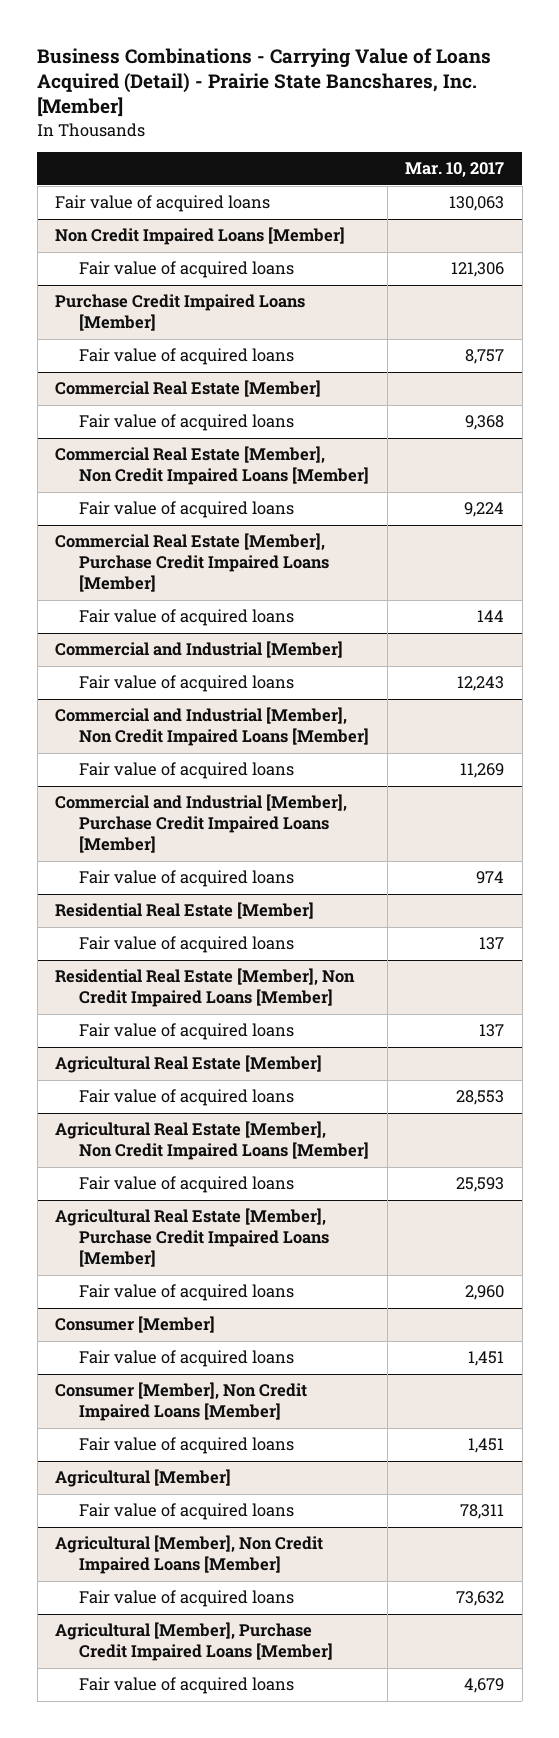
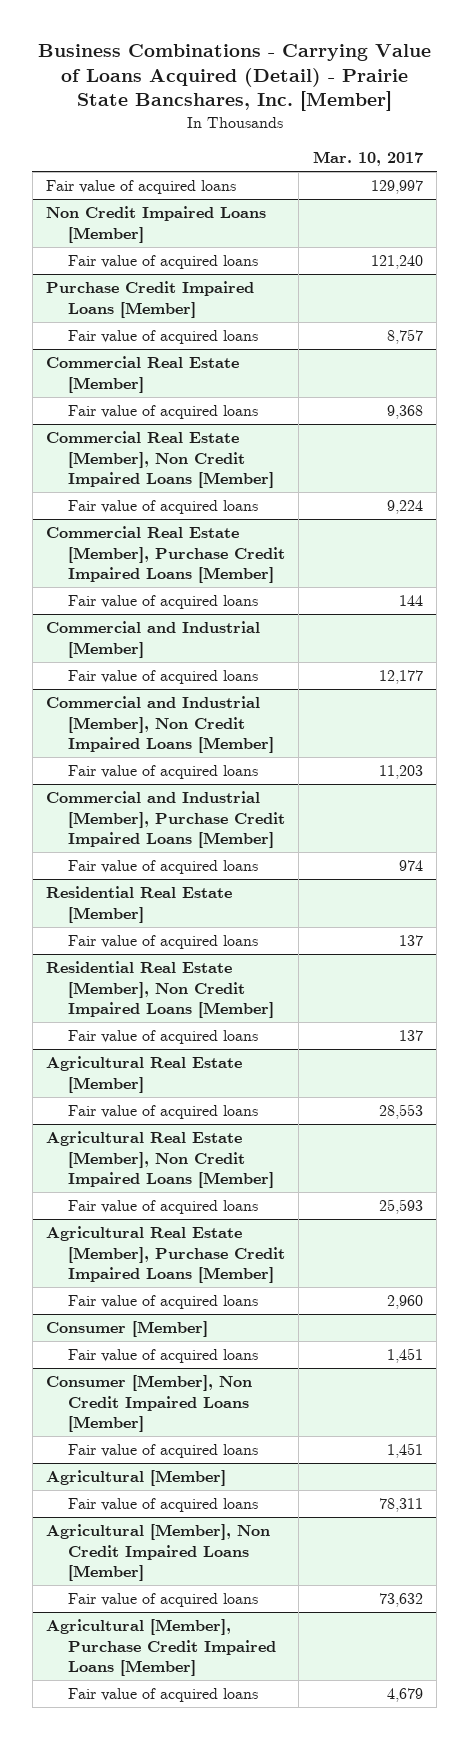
[449,196,505,212] 130,063 -> [370,180,423,195] 129,997
[451,262,505,278] 121,306 -> [370,255,423,270] 121,240
[457,676,505,692] 12,243 -> [378,670,423,685] 12,177
[460,763,505,779] 11,269 -> [378,765,423,780] 11,203

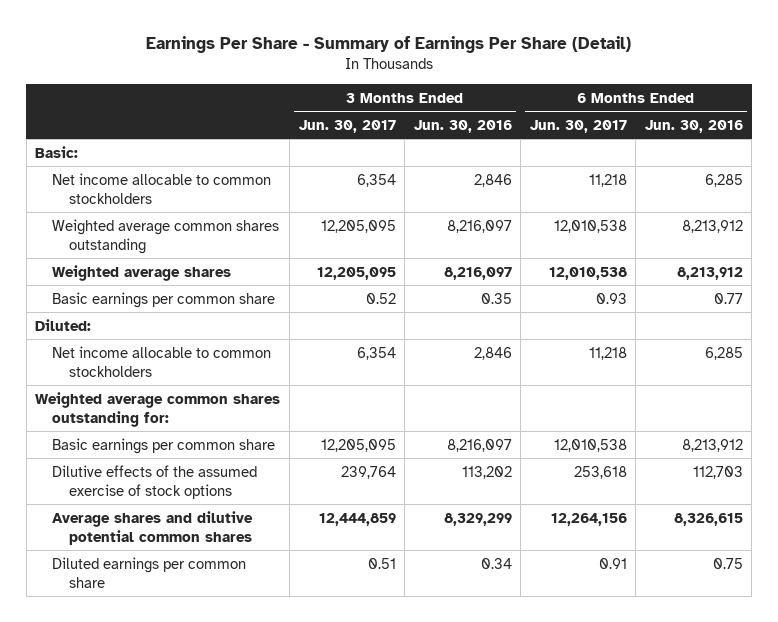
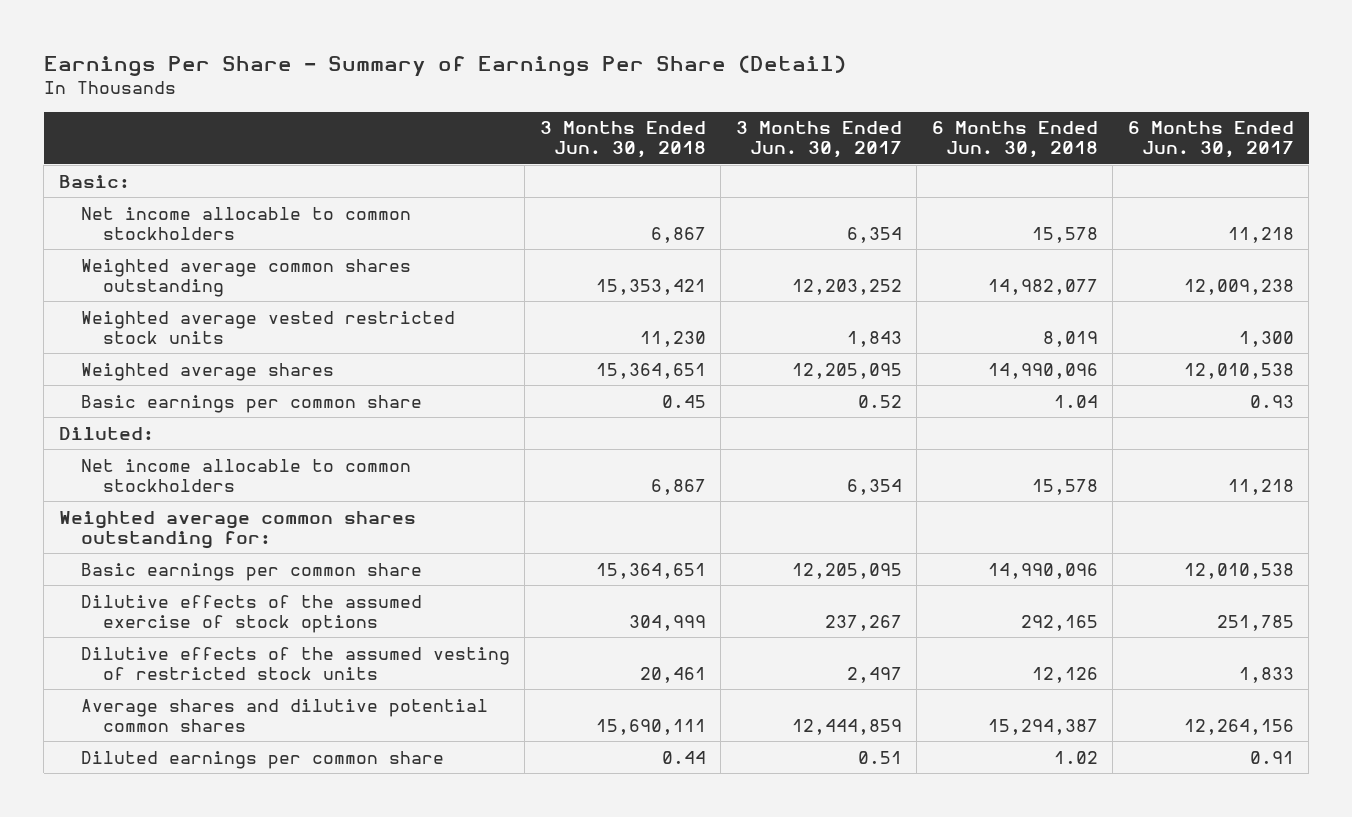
[413,119,512,133] Jun. 30, 2016 -> none
[644,119,743,133] Jun. 30, 2016 -> none
none -> [539,121,706,159] 3 Months Ended Jun. 30, 2018
none -> [931,121,1098,159] 6 Months Ended Jun. 30, 2018
[320,219,396,233] 12,205,095 -> [791,278,902,295] 12,203,252
[553,219,627,233] 12,010,538 -> [1183,278,1294,295] 12,009,238
none -> [80,310,455,344] Weighted average vested restricted stock units
[340,465,396,479] 239,764 -> [824,614,902,631] 237,267
[573,465,627,479] 253,618 -> [1216,614,1294,631] 251,785
none -> [80,646,510,680] Dilutive effects of the assumed vesting of restricted stock units

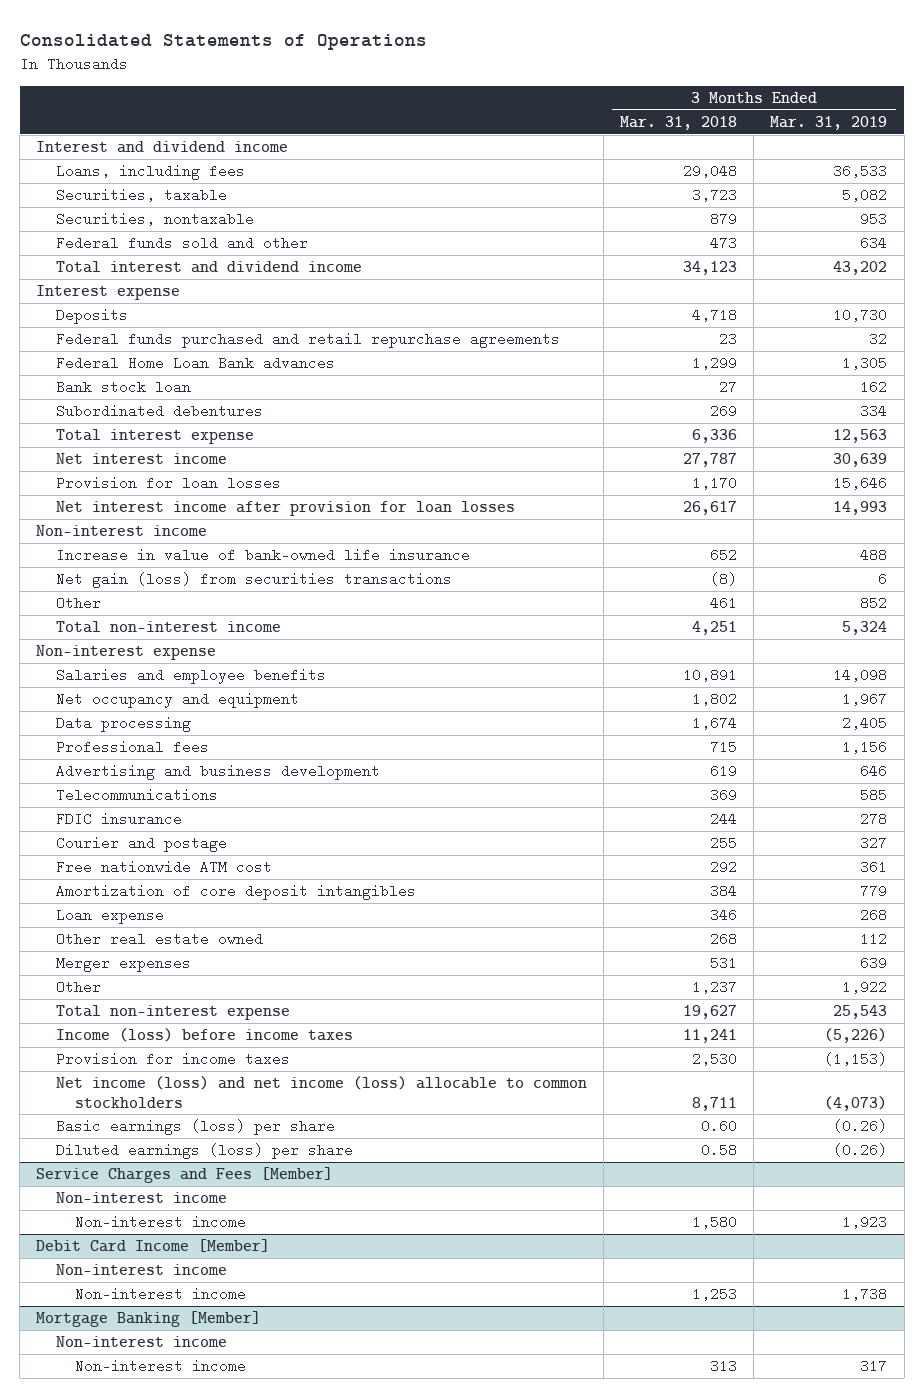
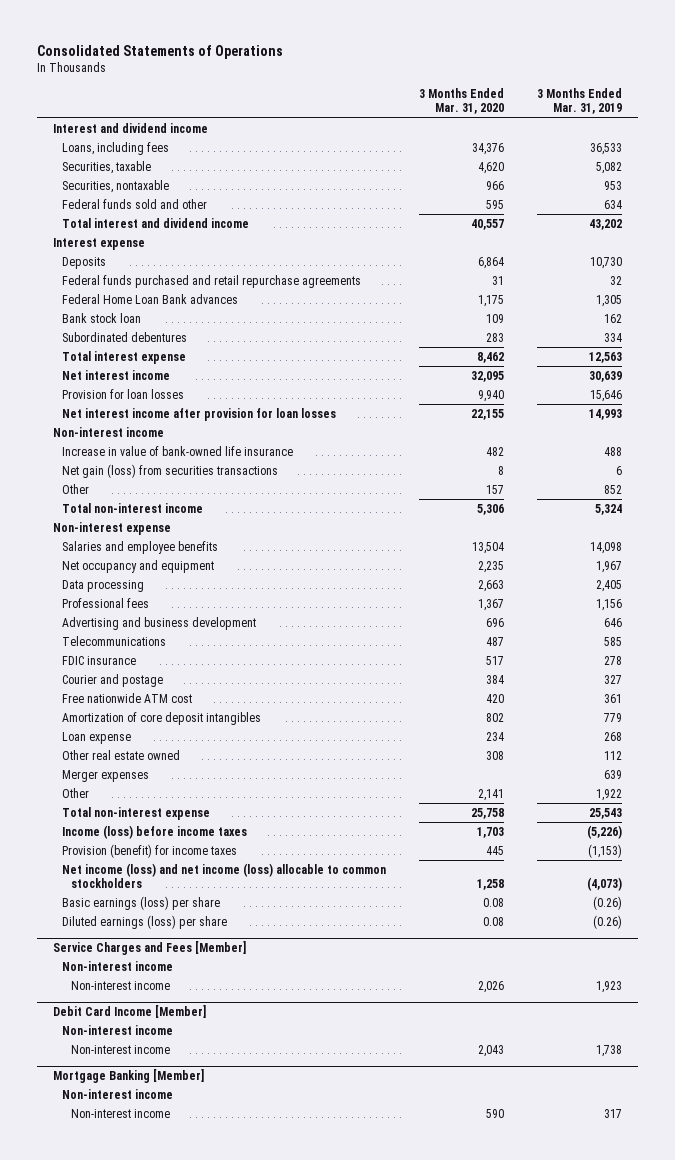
[620,116,738,131] Mar. 31, 2018 -> none
none -> [418,88,504,115] 3 Months Ended Mar. 31, 2020
[55,1052,290,1067] Provision for income taxes -> [61,843,237,858] Provision (benefit) for income taxes

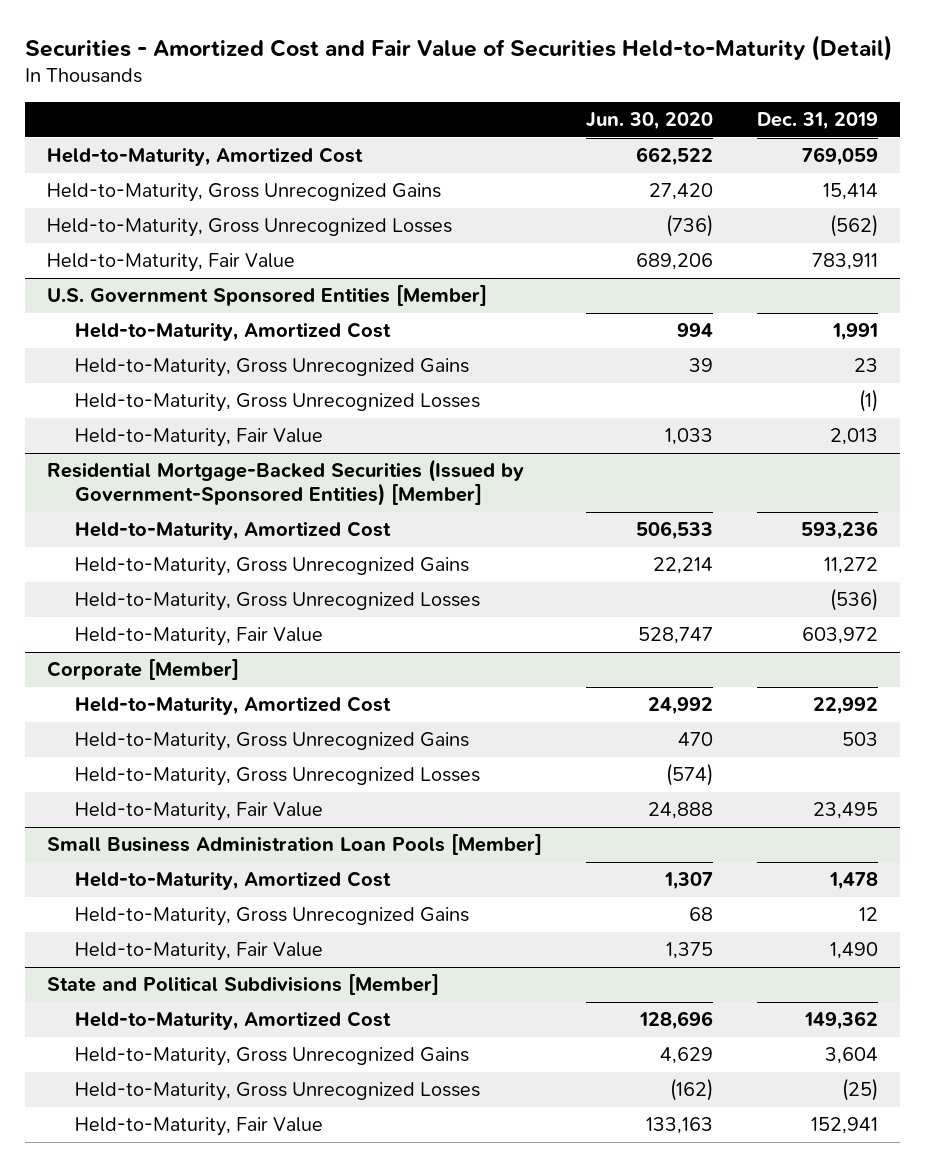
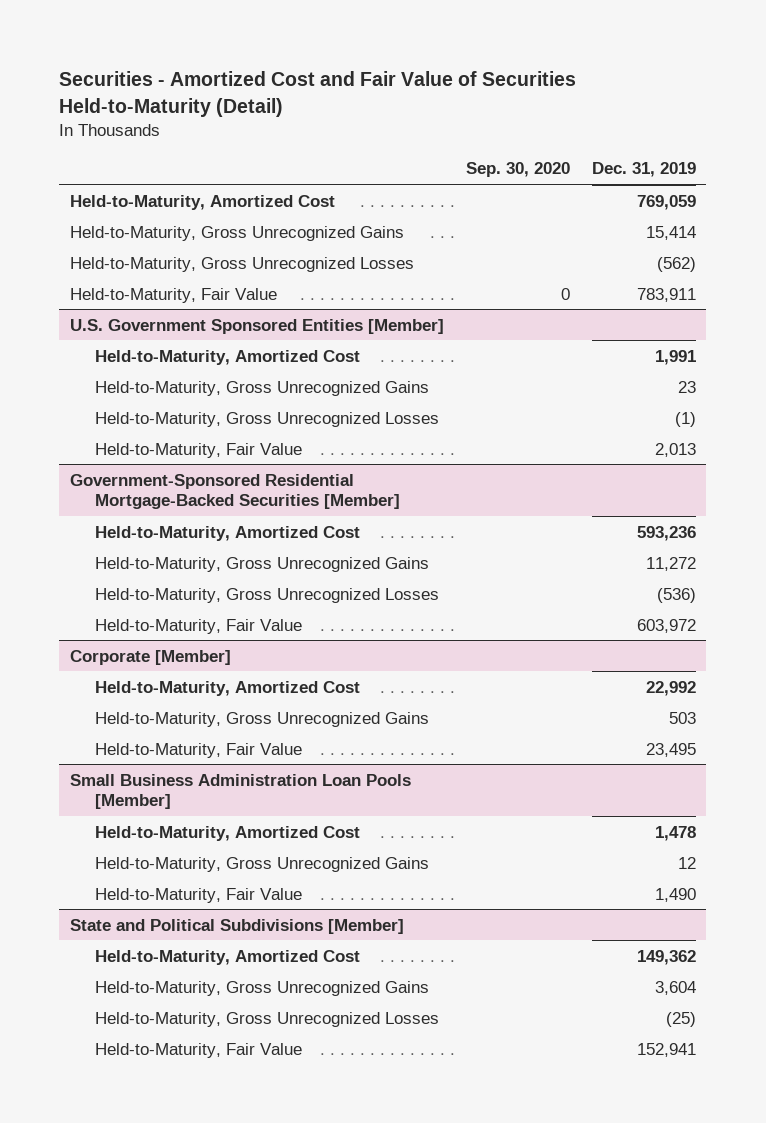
[586,112,714,131] Jun. 30, 2020 -> none
none -> [465,162,570,178] Sep. 30, 2020
[46,459,524,507] Residential Mortgage-Backed Securities (Issued by Government-Sponsored Entities) [Member] -> [70,473,401,510] Government-Sponsored Residential Mortgage-Backed Securities [Member]
[74,767,480,787] Held-to-Maturity, Gross Unrecognized Losses -> none

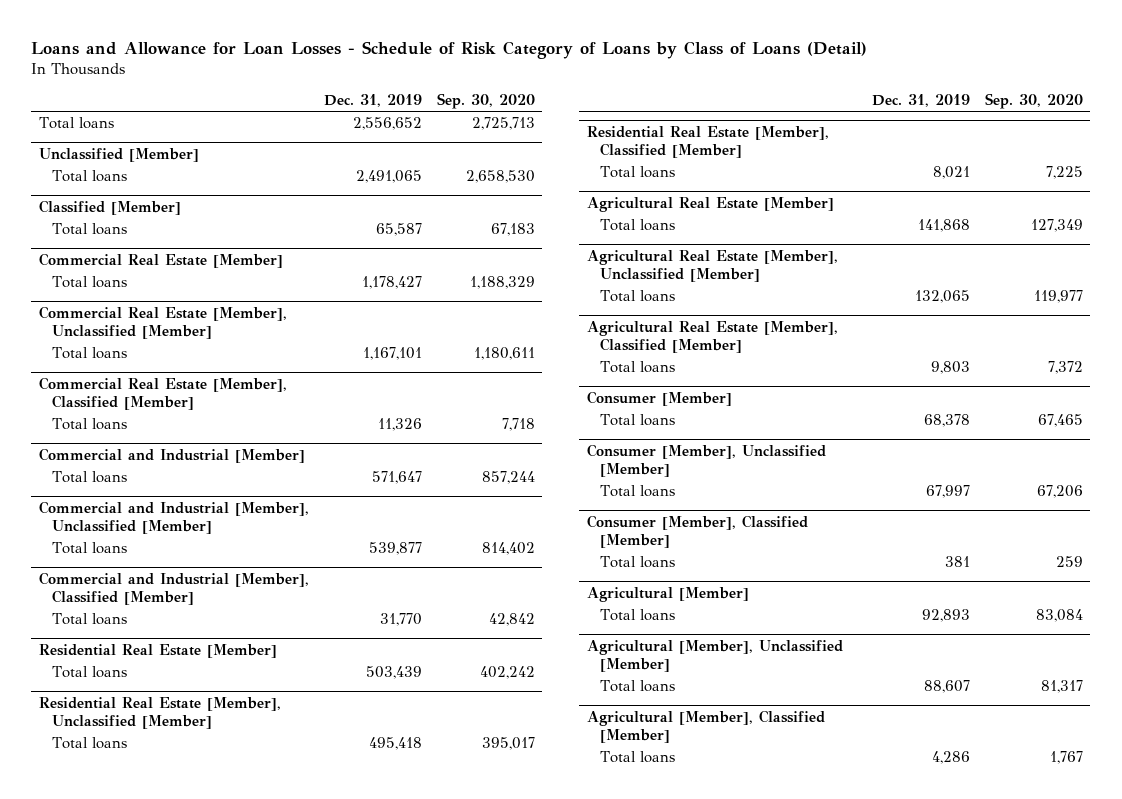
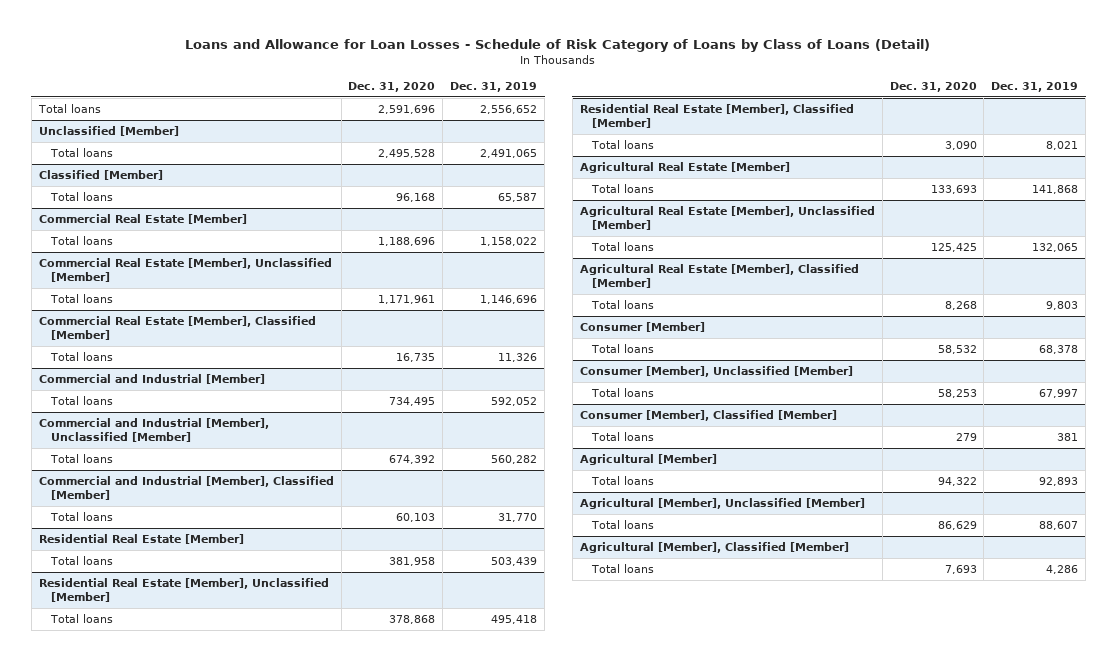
[436,92,535,109] Sep. 30, 2020 -> none
none -> [348,81,436,92] Dec. 31, 2020
[361,276,422,290] 1,178,427 -> [480,236,538,246] 1,158,022
[362,347,422,361] 1,167,101 -> [480,294,538,304] 1,146,696
[371,471,422,485] 571,647 -> [491,396,538,406] 592,052
[368,542,422,556] 539,877 -> [491,454,538,464] 560,282

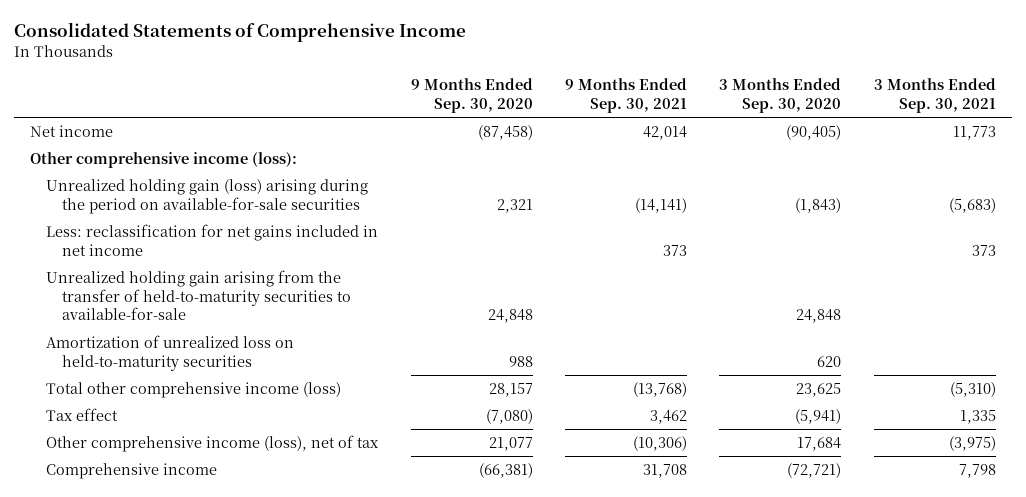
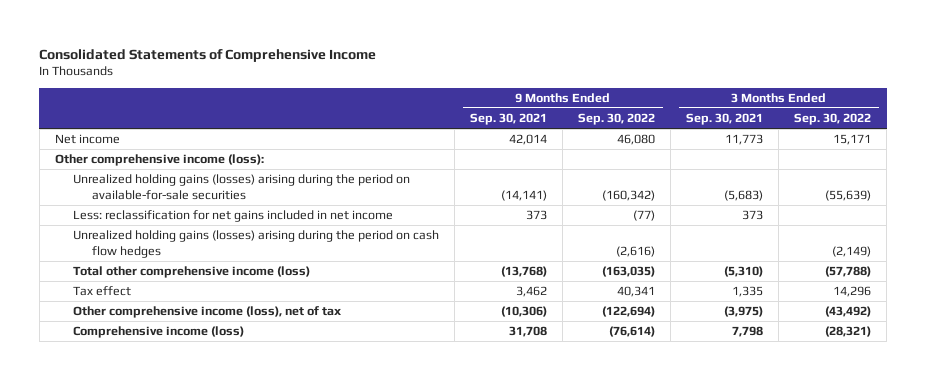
[410,78,533,114] 9 Months Ended Sep. 30, 2020 -> none
[719,78,842,114] 3 Months Ended Sep. 30, 2020 -> none
none -> [578,113,656,126] Sep. 30, 2022
none -> [794,113,872,126] Sep. 30, 2022
[46,179,369,214] Unrealized holding gain (loss) arising during the period on available-for-sale securities -> [73,174,411,200] Unrealized holding gains (losses) arising during the period on available-for-sale securities
[46,270,351,321] Unrealized holding gain arising from the transfer of held-to-maturity securities to available-for-sale -> none
[46,335,295,371] Amortization of unrealized loss on held-to-maturity securities -> none
none -> [73,230,440,258] Unrealized holding gains (losses) arising during the period on cash flow hedges
[46,463,218,480] Comprehensive income -> [73,326,245,339] Comprehensive income (loss)

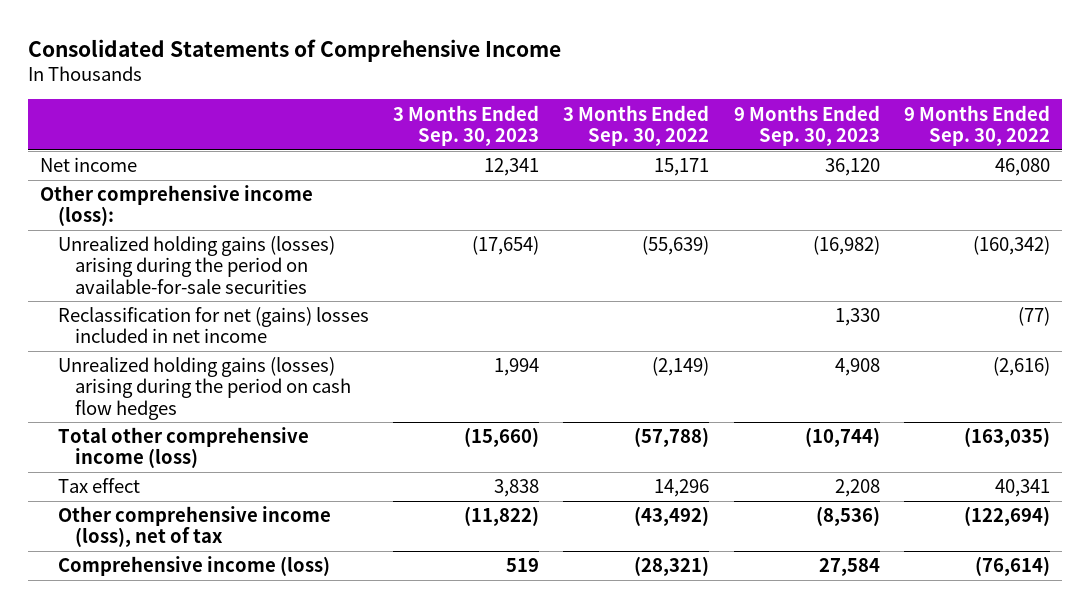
[470,113,548,126] Sep. 30, 2021 -> none
[686,113,764,126] Sep. 30, 2021 -> none
none -> [392,104,539,146] 3 Months Ended Sep. 30, 2023
none -> [733,104,880,146] 9 Months Ended Sep. 30, 2023
[73,210,394,223] Less: reclassification for net gains included in net income -> [57,307,369,344] Reclassification for net (gains) losses included in net income

